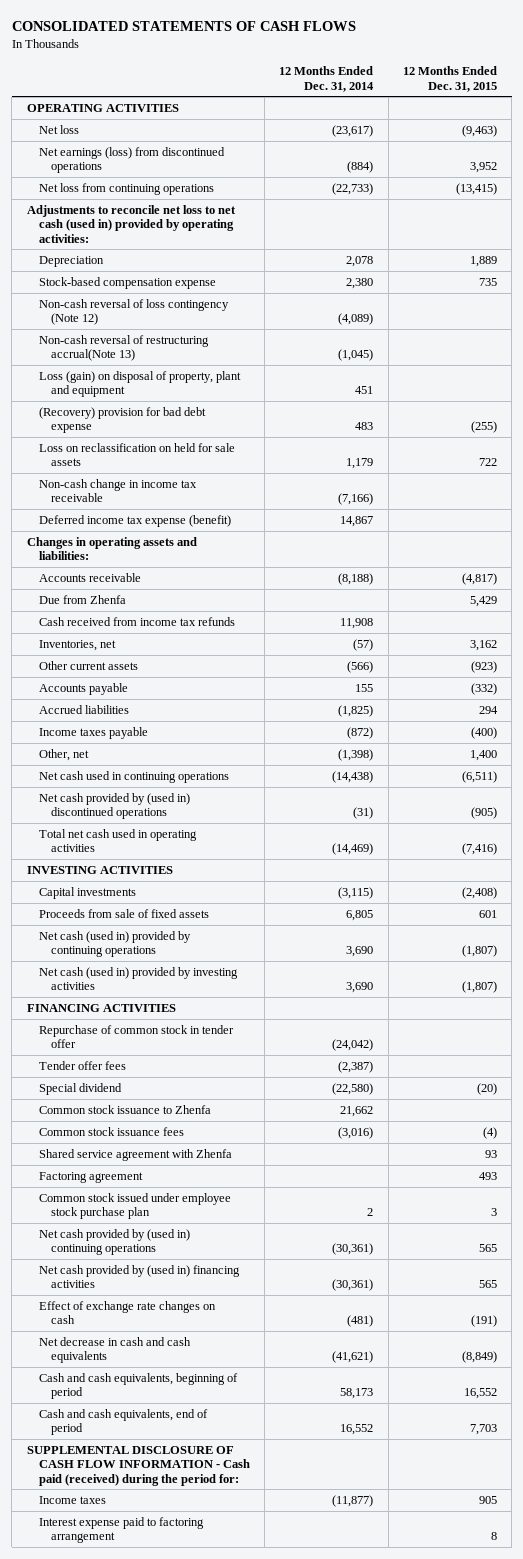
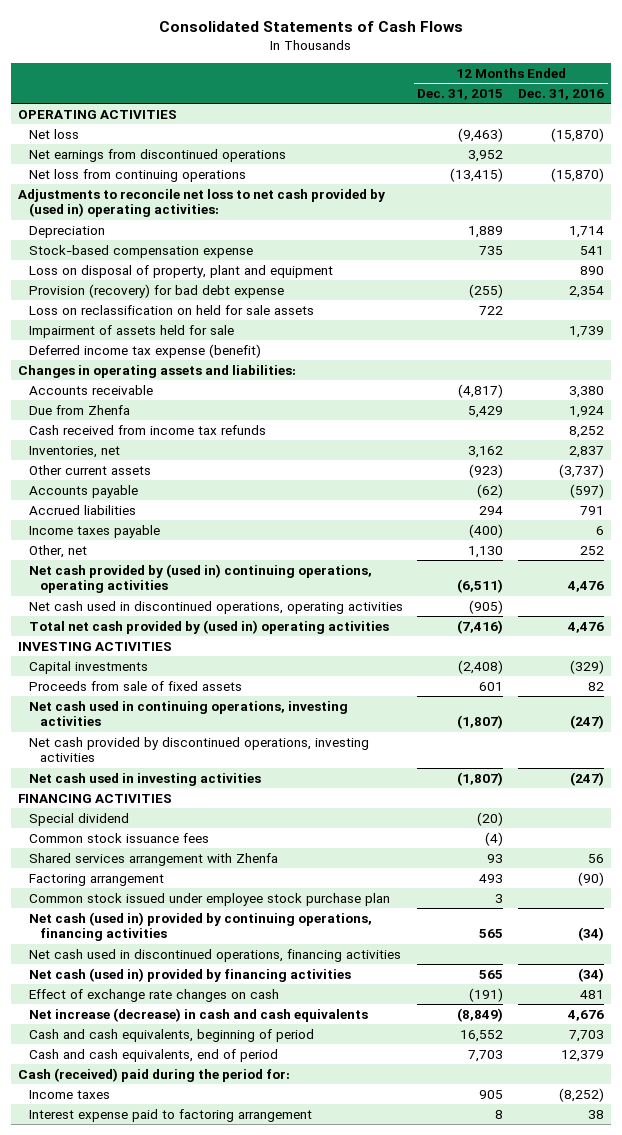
[11,21,356,32] CONSOLIDATED STATEMENTS OF CASH FLOWS -> [159,20,464,32] Consolidated Statements of Cash Flows
[279,66,375,92] 12 Months Ended Dec. 31, 2014 -> none
none -> [517,88,604,100] Dec. 31, 2016
[38,146,225,174] Net earnings (loss) from discontinued operations -> [29,148,287,162] Net earnings from discontinued operations
[26,204,236,243] Adjustments to reconcile net loss to net cash (used in) provided by operating activities: -> [18,188,386,218] Adjustments to reconcile net loss to net cash provided by (used in) operating activities:
[38,298,229,326] Non-cash reversal of loss contingency (Note 12) -> none
[38,334,209,362] Non-cash reversal of restructuring accrual(Note 13) -> none
[38,370,241,398] Loss (gain) on disposal of property, plant and equipment -> [29,264,334,278] Loss on disposal of property, plant and equipment
[38,406,206,434] (Recovery) provision for bad debt expense -> [29,283,285,298] Provision (recovery) for bad debt expense
[38,478,197,503] Non-cash change in income tax receivable -> none
none -> [29,324,235,338] Impairment of assets held for sale
[470,682,497,695] (332) -> [477,483,504,498] (62)
[469,749,497,761] 1,400 -> [468,545,504,558] 1,130
[38,770,229,783] Net cash used in continuing operations -> [29,563,373,594] Net cash provided by (used in) continuing operations, operating activities
[38,792,190,820] Net cash provided by (used in) discontinued operations -> [29,600,404,614] Net cash used in discontinued operations, operating activities
[38,828,197,853] Total net cash used in operating activities -> [29,619,390,634] Total net cash provided by (used in) operating activities
[38,930,191,958] Net cash (used in) provided by continuing operations -> [29,700,349,727] Net cash used in continuing operations, investing activities
none -> [29,736,370,763] Net cash provided by discontinued operations, investing activities
[38,966,238,991] Net cash (used in) provided by investing activities -> [29,772,262,786] Net cash used in investing activities
[38,1024,234,1049] Repurchase of common stock in tender offer -> none
[38,1060,126,1070] Tender offer fees -> none
[38,1104,211,1114] Common stock issuance to Zhenfa -> none
[38,1148,232,1161] Shared service agreement with Zhenfa -> [29,852,279,866] Shared services arrangement with Zhenfa
[38,1171,143,1183] Factoring agreement -> [29,873,165,886] Factoring arrangement
[38,1228,190,1256] Net cash provided by (used in) continuing operations -> [29,911,373,942] Net cash (used in) provided by continuing operations, financing activities
none -> [29,948,402,962] Net cash used in discontinued operations, financing activities
[38,1264,240,1289] Net cash provided by (used in) financing activities -> [29,967,352,982] Net cash (used in) provided by financing activities
[38,1336,191,1364] Net decrease in cash and cash equivalents -> [29,1007,369,1022] Net increase (decrease) in cash and cash equivalents
[26,1445,250,1486] SUPPLEMENTAL DISCLOSURE OF CASH FLOW INFORMATION - Cash paid (received) during the period for: -> [18,1067,291,1082] Cash (received) paid during the period for:

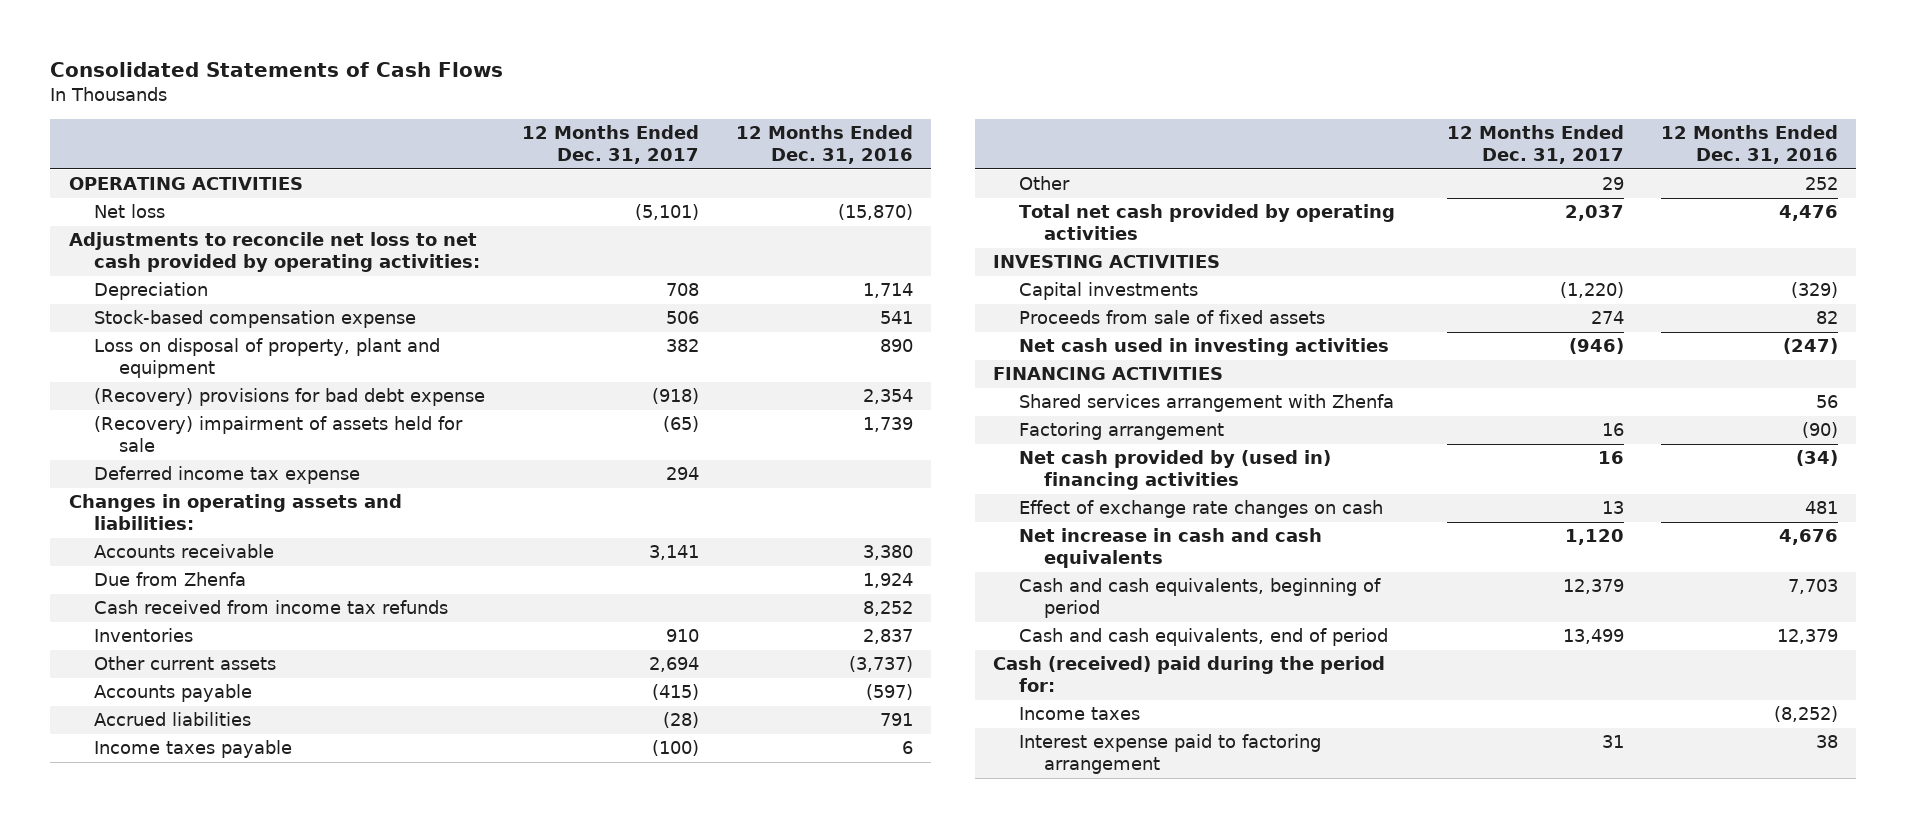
[417,88,504,100] Dec. 31, 2015 -> none
none -> [521,125,699,164] 12 Months Ended Dec. 31, 2017
[29,148,287,162] Net earnings from discontinued operations -> none
[29,168,247,182] Net loss from continuing operations -> none
[18,188,386,218] Adjustments to reconcile net loss to net cash provided by (used in) operating activities: -> [68,232,480,273] Adjustments to reconcile net loss to net cash provided by operating activities:
[29,304,315,315] Loss on reclassification on held for sale assets -> none
[29,283,285,298] Provision (recovery) for bad debt expense -> [93,388,485,407] (Recovery) provisions for bad debt expense
[29,324,235,338] Impairment of assets held for sale -> [93,416,463,453] (Recovery) impairment of assets held for sale
[29,343,262,358] Deferred income tax expense (benefit) -> [93,466,360,485] Deferred income tax expense
[29,445,121,458] Inventories, net -> [93,628,193,643] Inventories
[29,563,373,594] Net cash provided by (used in) continuing operations, operating activities -> none
[29,600,404,614] Net cash used in discontinued operations, operating activities -> none
[29,544,88,558] Other, net -> [1018,176,1070,191] Other
[29,619,390,634] Total net cash provided by (used in) operating activities -> [1018,204,1395,241] Total net cash provided by operating activities
[29,700,349,727] Net cash used in continuing operations, investing activities -> none
[29,736,370,763] Net cash provided by discontinued operations, investing activities -> none
[29,812,130,826] Special dividend -> none
[29,832,210,843] Common stock issuance fees -> none
[29,892,391,906] Common stock issued under employee stock purchase plan -> none
[29,911,373,942] Net cash (used in) provided by continuing operations, financing activities -> none
[29,948,402,962] Net cash used in discontinued operations, financing activities -> none
[29,967,352,982] Net cash (used in) provided by financing activities -> [1018,450,1331,491] Net cash provided by (used in) financing activities
[29,1007,369,1022] Net increase (decrease) in cash and cash equivalents -> [1018,528,1322,569] Net increase in cash and cash equivalents

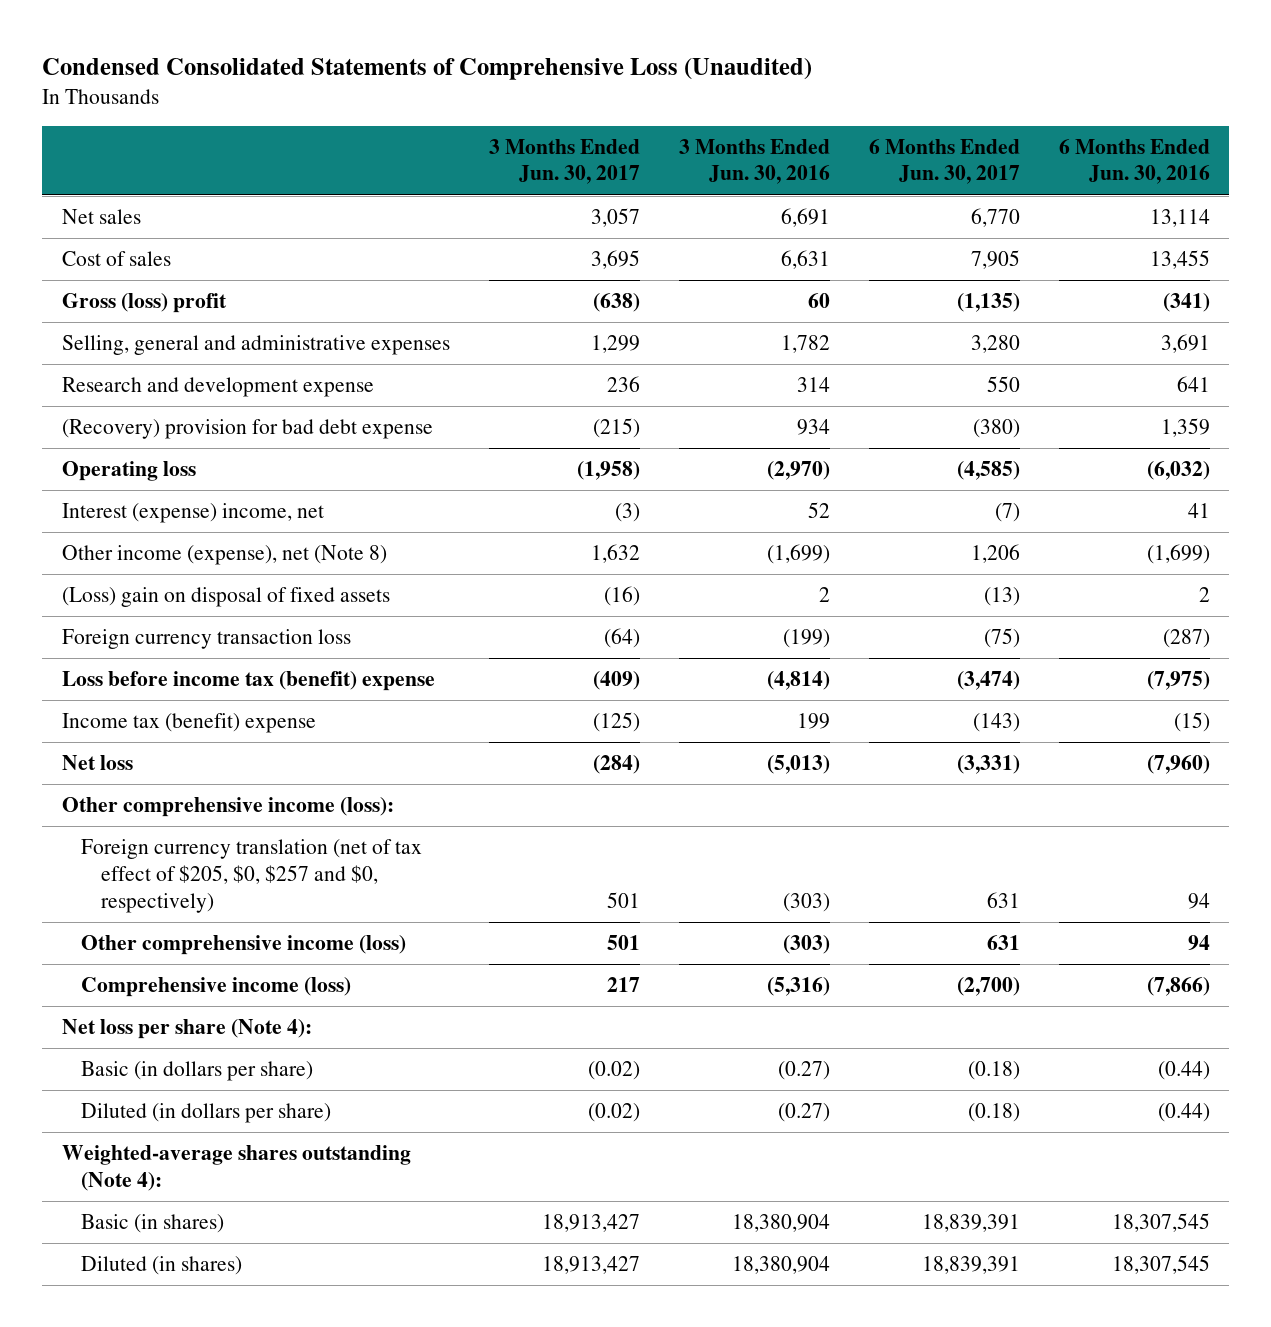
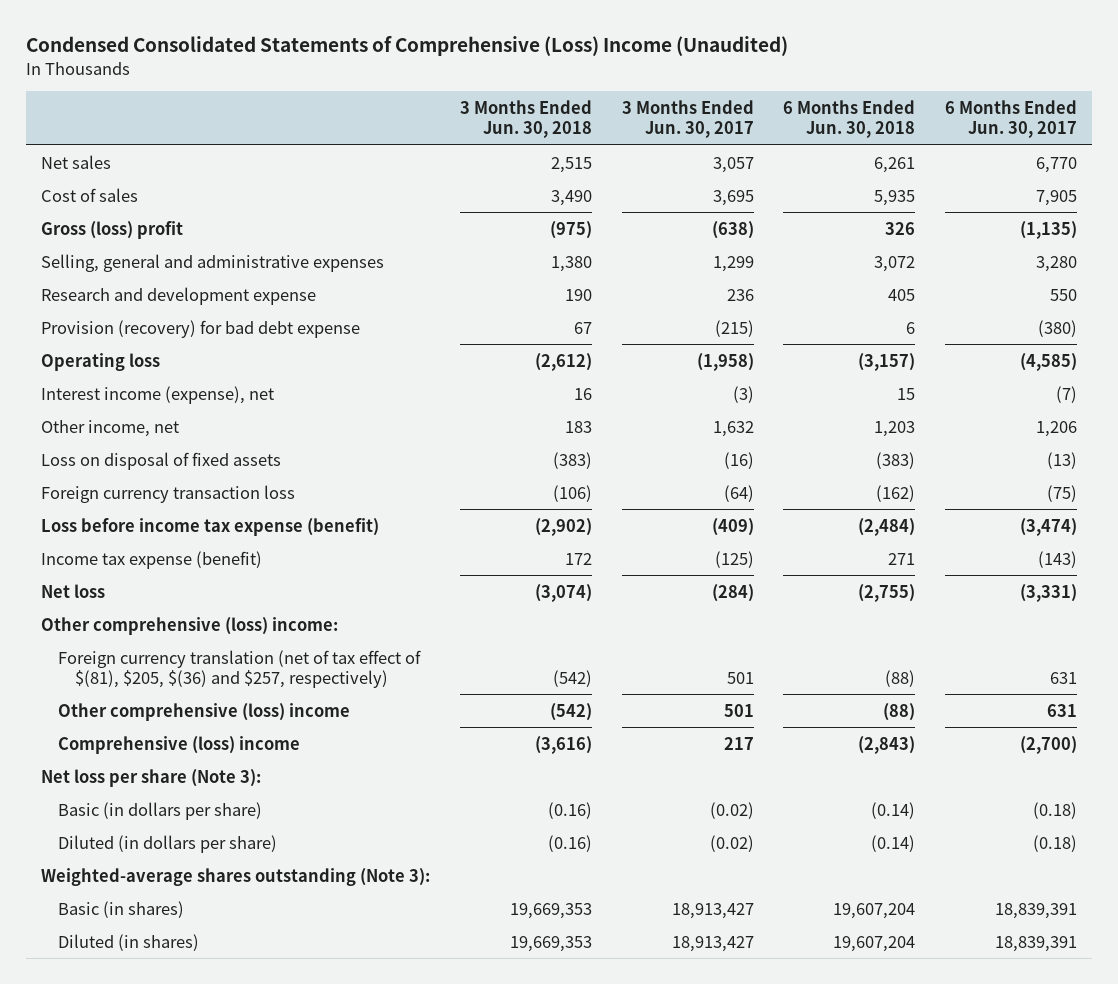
[42,58,813,81] Condensed Consolidated Statements of Comprehensive Loss (Unaudited) -> [26,36,789,57] Condensed Consolidated Statements of Comprehensive (Loss) Income (Unaudited)
[678,138,830,185] 3 Months Ended Jun. 30, 2016 -> none
[1058,138,1210,185] 6 Months Ended Jun. 30, 2016 -> none
none -> [459,100,592,139] 3 Months Ended Jun. 30, 2018
none -> [783,100,916,139] 6 Months Ended Jun. 30, 2018
[61,419,433,440] (Recovery) provision for bad debt expense -> [41,319,361,338] Provision (recovery) for bad debt expense
[61,503,324,524] Interest (expense) income, net -> [41,385,275,404] Interest income (expense), net
[61,545,387,566] Other income (expense), net (Note 8) -> [41,419,180,437] Other income, net
[61,587,390,608] (Loss) gain on disposal of fixed assets -> [41,451,282,470] Loss on disposal of fixed assets
[61,671,435,692] Loss before income tax (benefit) expense -> [41,517,380,536] Loss before income tax expense (benefit)
[61,713,316,734] Income tax (benefit) expense -> [41,550,263,569] Income tax expense (benefit)
[61,797,394,818] Other comprehensive income (loss): -> [41,616,339,635] Other comprehensive (loss) income:
[81,839,423,913] Foreign currency translation (net of tax effect of $205, $0, $257 and $0, respectively) -> [58,649,422,688] Foreign currency translation (net of tax effect of $(81), $205, $(36) and $257, respectively)
[81,935,407,956] Other comprehensive income (loss) -> [58,702,351,721] Other comprehensive (loss) income
[81,977,352,998] Comprehensive income (loss) -> [58,735,301,754] Comprehensive (loss) income
[61,1019,312,1040] Net loss per share (Note 4): -> [41,768,262,787] Net loss per share (Note 3):
[61,1145,411,1191] Weighted-average shares outstanding (Note 4): -> [41,867,431,886] Weighted-average shares outstanding (Note 3):

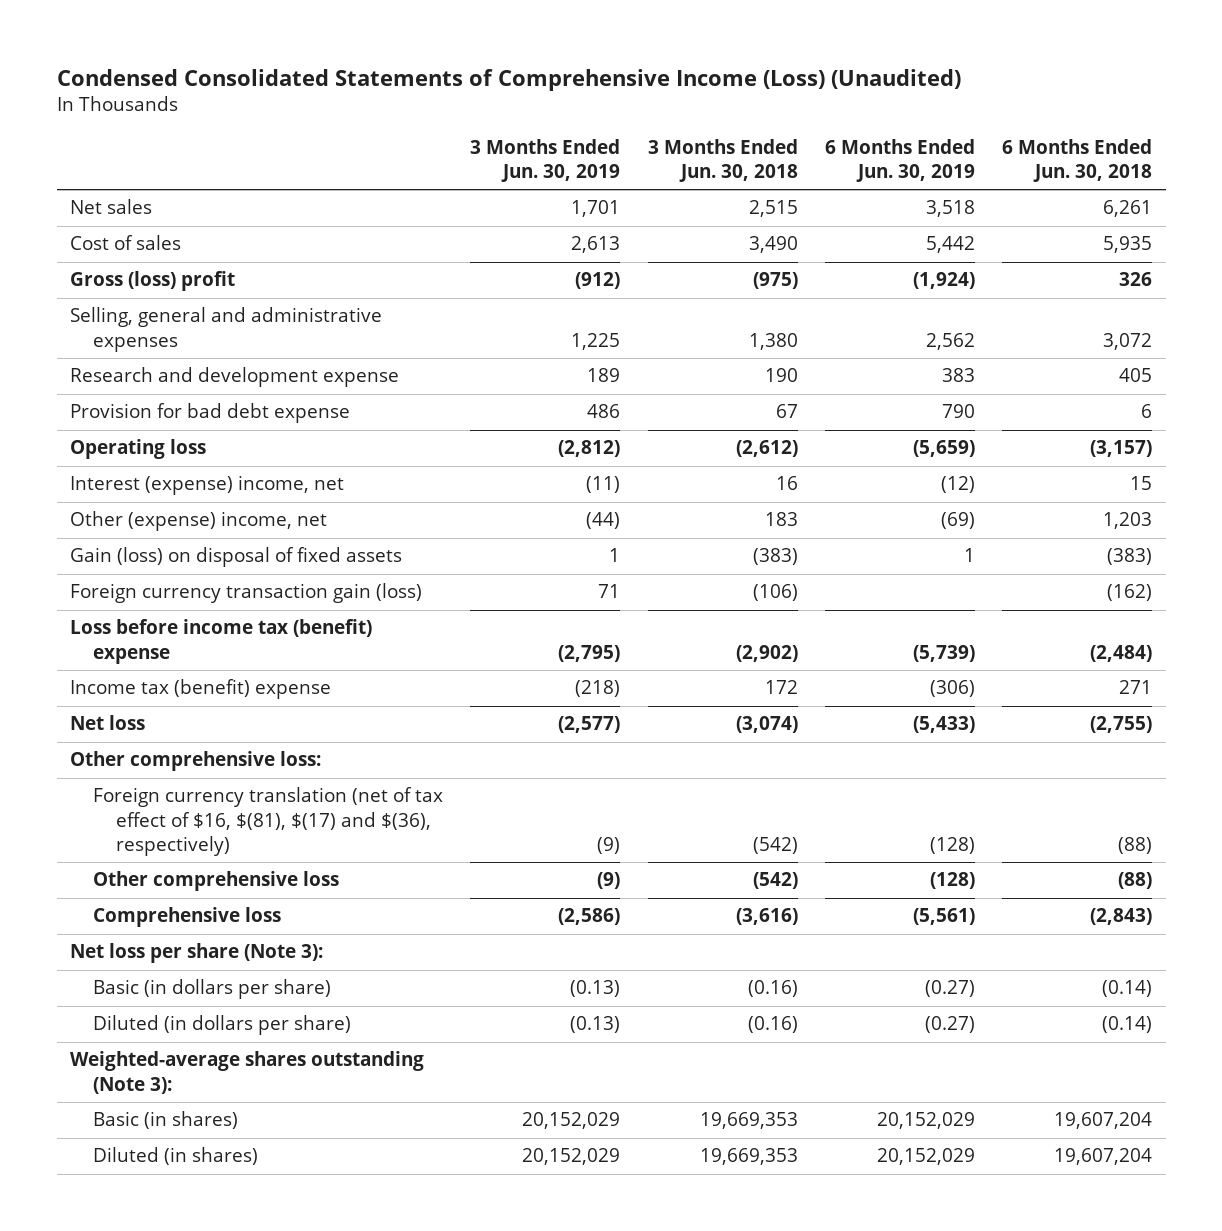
[26,36,789,57] Condensed Consolidated Statements of Comprehensive (Loss) Income (Unaudited) -> [56,68,961,91] Condensed Consolidated Statements of Comprehensive Income (Loss) (Unaudited)
[621,100,754,139] 3 Months Ended Jun. 30, 2017 -> none
[945,100,1078,139] 6 Months Ended Jun. 30, 2017 -> none
none -> [470,138,621,183] 3 Months Ended Jun. 30, 2019
none -> [824,138,975,183] 6 Months Ended Jun. 30, 2019
[41,319,361,338] Provision (recovery) for bad debt expense -> [70,403,351,424] Provision for bad debt expense
[41,385,275,404] Interest income (expense), net -> [70,475,345,496] Interest (expense) income, net
[41,419,180,437] Other income, net -> [70,511,328,532] Other (expense) income, net
[41,451,282,470] Loss on disposal of fixed assets -> [70,547,403,568] Gain (loss) on disposal of fixed assets
[41,484,296,503] Foreign currency transaction loss -> [70,583,423,604] Foreign currency transaction gain (loss)
[41,517,380,536] Loss before income tax expense (benefit) -> [70,619,373,664] Loss before income tax (benefit) expense
[41,550,263,569] Income tax expense (benefit) -> [70,679,332,700] Income tax (benefit) expense
[41,616,339,635] Other comprehensive (loss) income: -> [70,751,322,772] Other comprehensive loss:
[58,649,422,688] Foreign currency translation (net of tax effect of $(81), $205, $(36) and $257, respectively) -> [93,787,444,856] Foreign currency translation (net of tax effect of $16, $(81), $(17) and $(36), respectively)
[58,702,351,721] Other comprehensive (loss) income -> [93,871,340,892] Other comprehensive loss
[58,735,301,754] Comprehensive (loss) income -> [93,907,282,928] Comprehensive loss

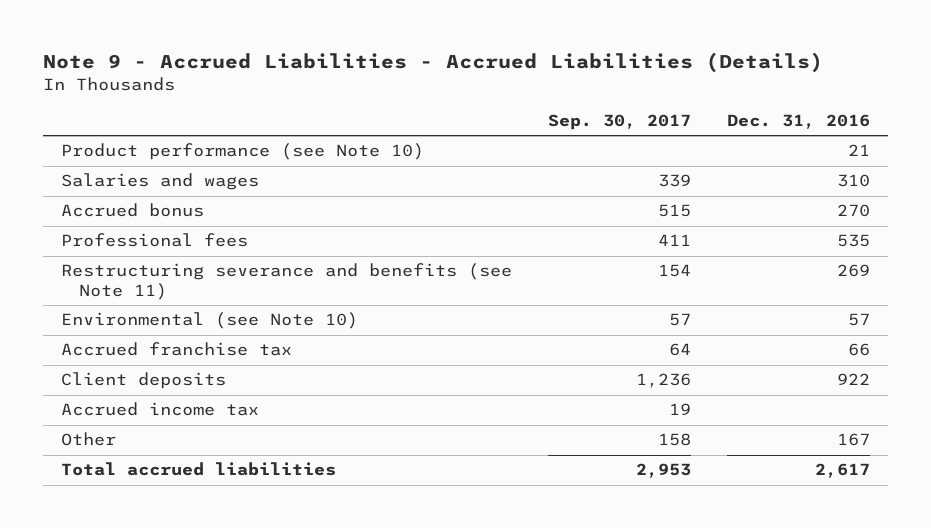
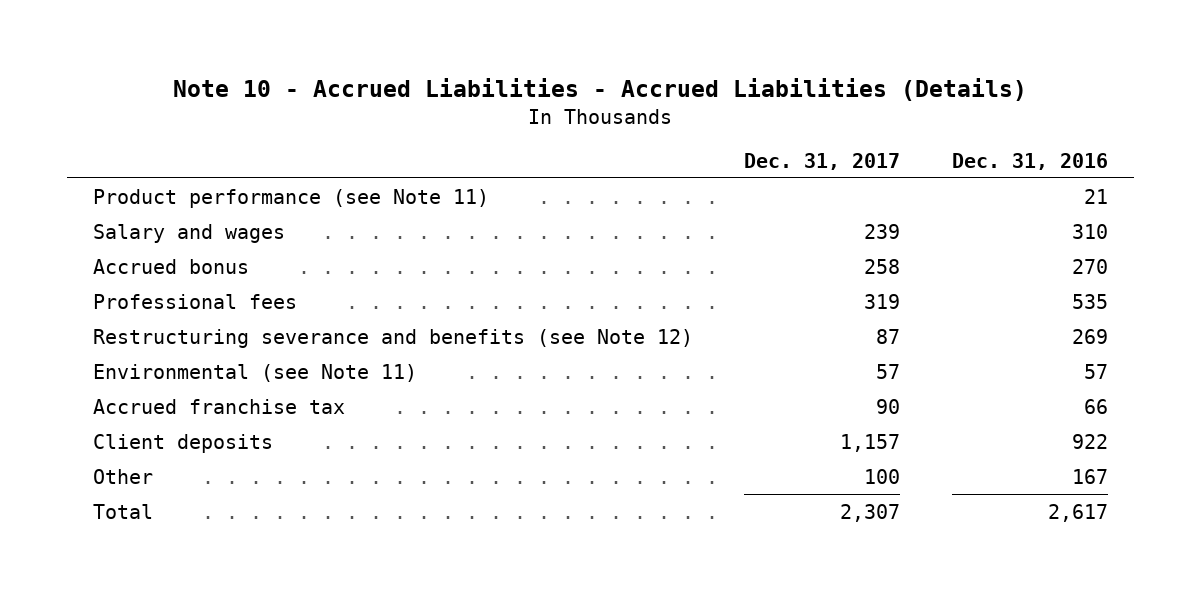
[43,52,824,74] Note 9 - Accrued Liabilities - Accrued Liabilities (Details) -> [173,78,1028,102] Note 10 - Accrued Liabilities - Accrued Liabilities (Details)
[548,113,692,130] Sep. 30, 2017 -> none
none -> [744,152,901,170] Dec. 31, 2017
[61,143,425,161] Product performance (see Note 10) -> [92,188,489,208] Product performance (see Note 11)
[61,173,260,191] Salaries and wages -> [92,223,285,243] Salary and wages
[61,263,513,300] Restructuring severance and benefits (see Note 11) -> [92,328,693,348] Restructuring severance and benefits (see Note 12)
[61,312,359,330] Environmental (see Note 10) -> [92,363,417,382] Environmental (see Note 11)
[61,402,260,417] Accrued income tax -> none
[61,462,337,477] Total accrued liabilities -> [92,503,153,519] Total

